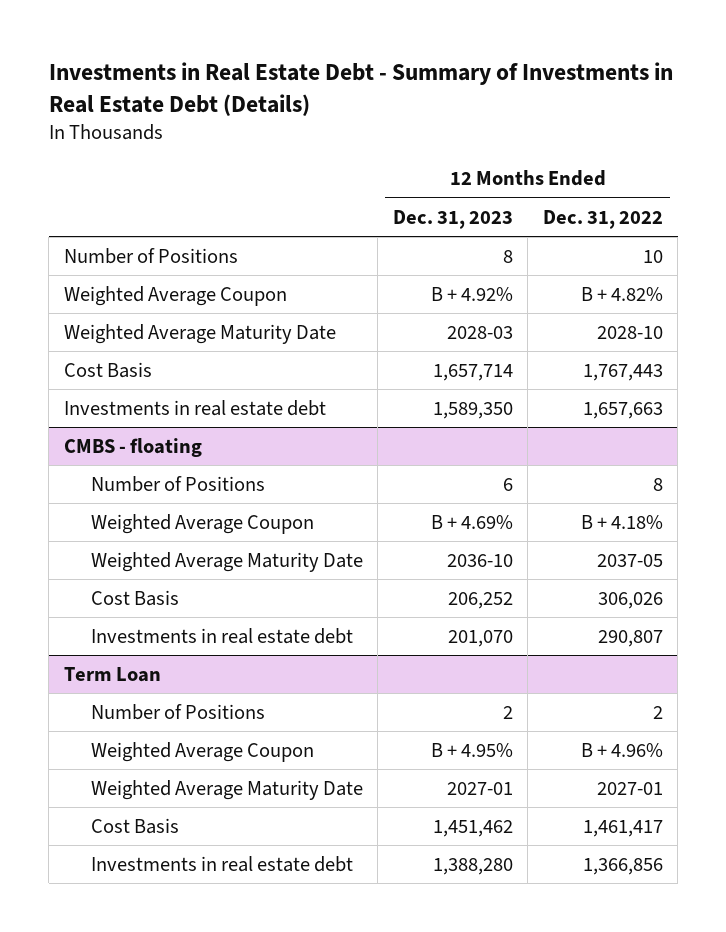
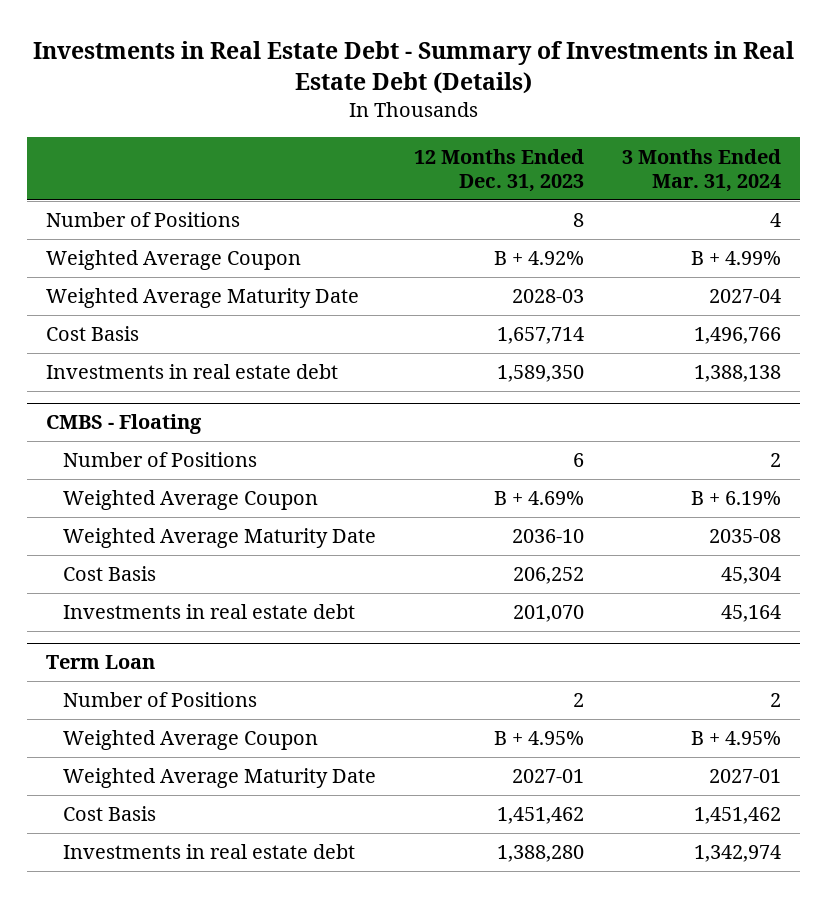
[542,209,663,229] Dec. 31, 2022 -> none
none -> [622,148,782,192] 3 Months Ended Mar. 31, 2024
[63,437,202,457] CMBS - floating -> [46,414,203,435] CMBS - Floating

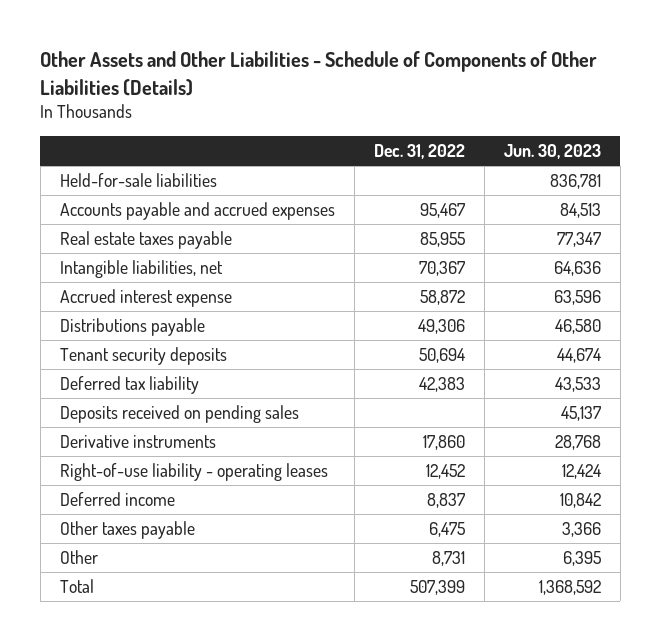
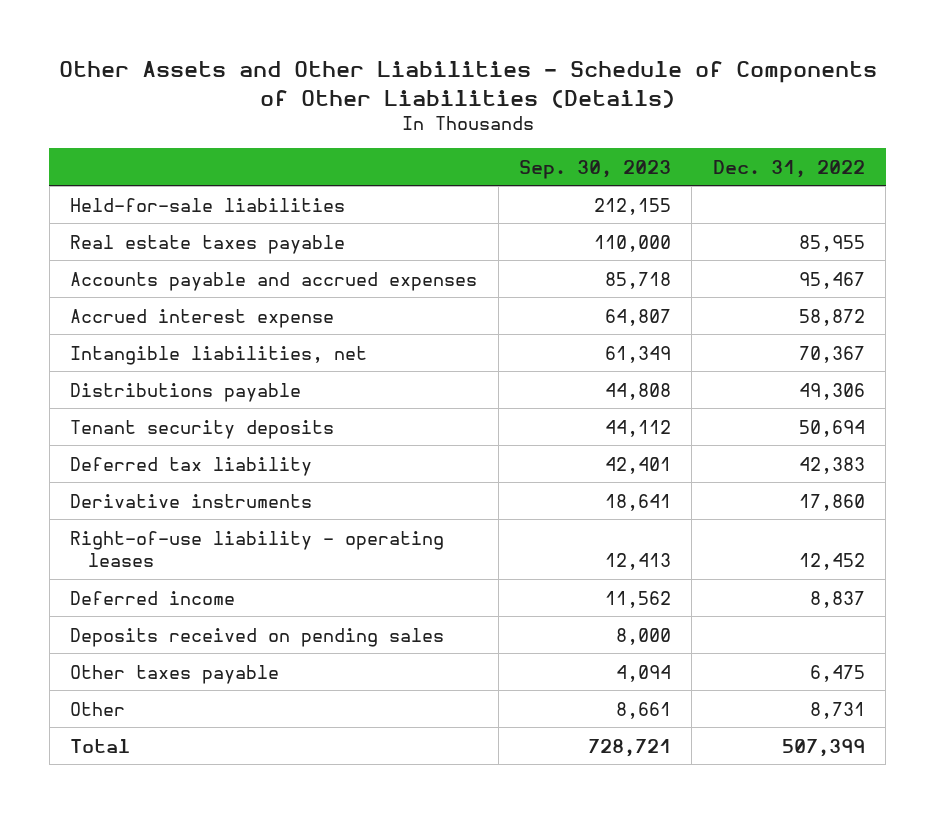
[503,144,601,160] Jun. 30, 2023 -> none
none -> [519,159,672,179] Sep. 30, 2023
[59,202,335,221] Accounts payable and accrued expenses -> [70,271,478,291] Accounts payable and accrued expenses
[59,260,223,279] Intangible liabilities, net -> [70,345,368,365] Intangible liabilities, net
[59,405,299,424] Deposits received on pending sales -> [70,627,445,647] Deposits received on pending sales

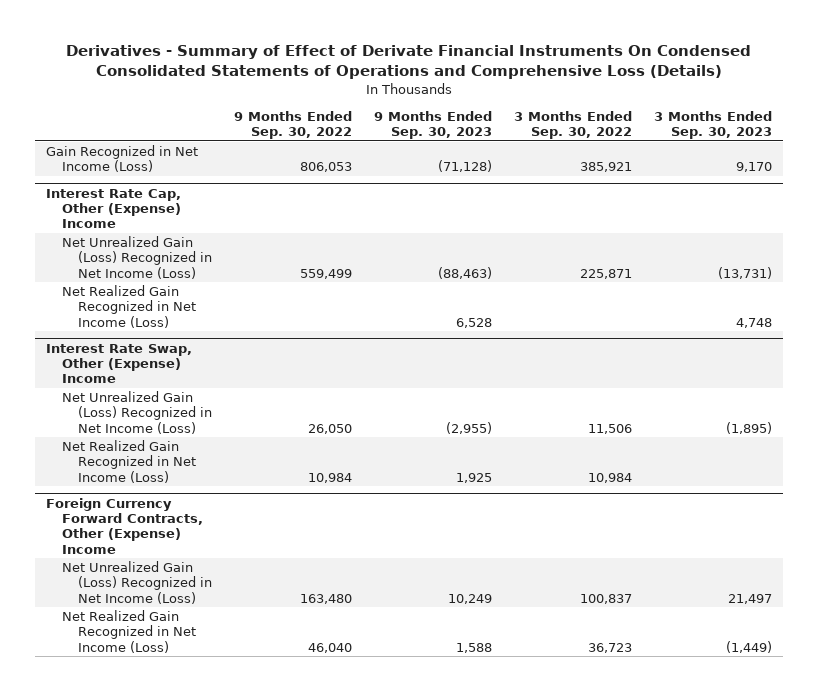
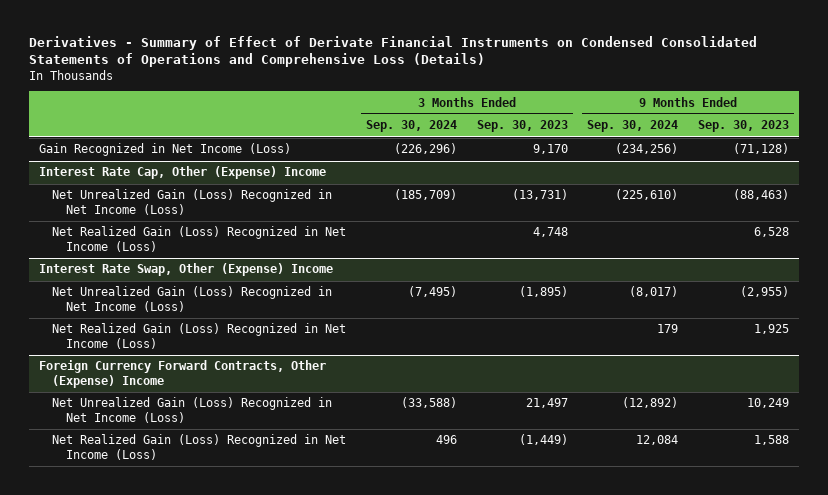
[66,44,752,79] Derivatives - Summary of Effect of Derivate Financial Instruments On Condensed Consolidated Statements of Operations and Comprehensive Loss (Details) -> [28,35,757,68] Derivatives - Summary of Effect of Derivate Financial Instruments on Condensed Consolidated Statements of Operations and Comprehensive Loss (Details)
[234,110,353,140] 9 Months Ended Sep. 30, 2022 -> none
[513,110,632,140] 3 Months Ended Sep. 30, 2022 -> none
none -> [365,120,457,133] Sep. 30, 2024
none -> [587,120,679,133] Sep. 30, 2024
[62,285,197,328] Net Realized Gain Recognized in Net Income (Loss) -> [52,226,347,252] Net Realized Gain (Loss) Recognized in Net Income (Loss)
[62,440,197,483] Net Realized Gain Recognized in Net Income (Loss) -> [52,323,347,349] Net Realized Gain (Loss) Recognized in Net Income (Loss)
[62,610,197,653] Net Realized Gain Recognized in Net Income (Loss) -> [52,434,347,460] Net Realized Gain (Loss) Recognized in Net Income (Loss)

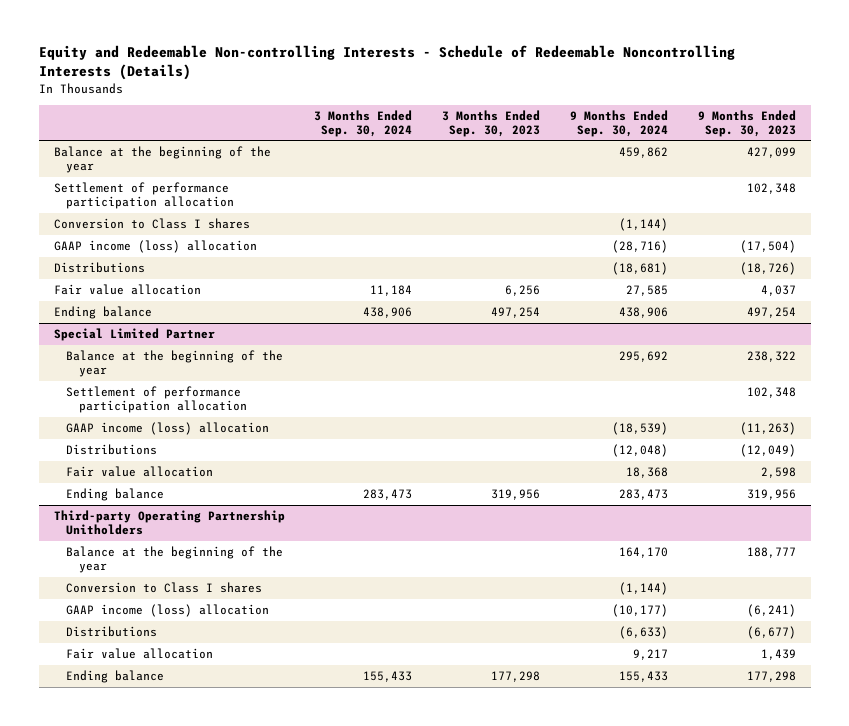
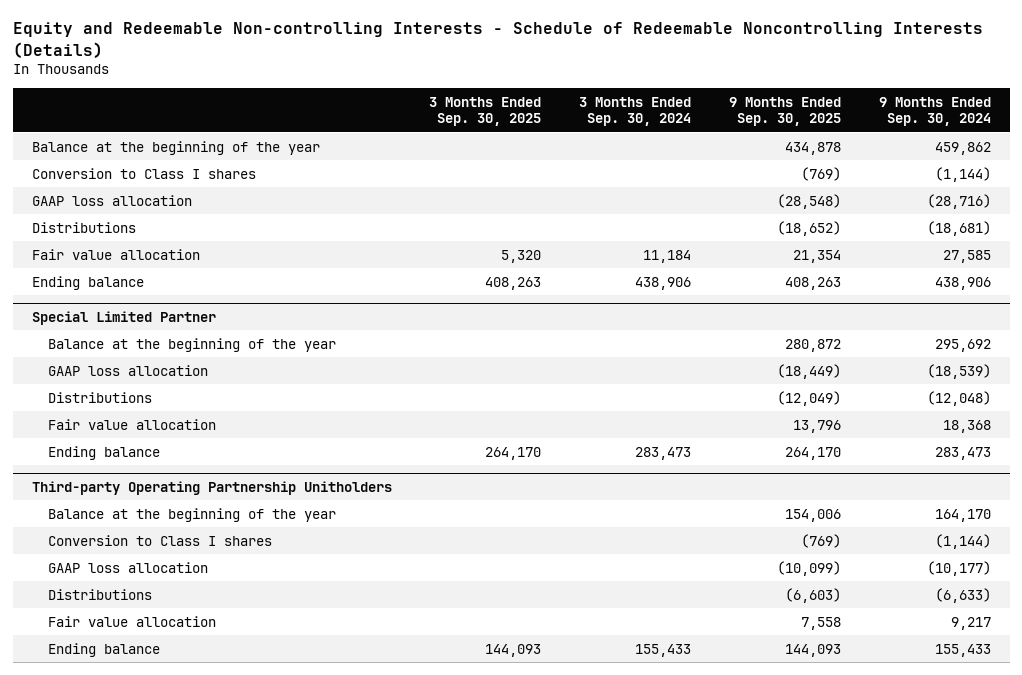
[442,109,541,137] 3 Months Ended Sep. 30, 2023 -> none
[697,109,796,137] 9 Months Ended Sep. 30, 2023 -> none
none -> [429,96,542,127] 3 Months Ended Sep. 30, 2025
none -> [728,96,841,127] 9 Months Ended Sep. 30, 2025
[53,182,235,209] Settlement of performance participation allocation -> none
[53,240,257,254] GAAP income (loss) allocation -> [31,194,192,206] GAAP loss allocation
[66,386,248,413] Settlement of performance participation allocation -> none
[66,422,270,436] GAAP income (loss) allocation -> [47,364,208,376] GAAP loss allocation
[66,604,270,618] GAAP income (loss) allocation -> [47,561,208,573] GAAP loss allocation

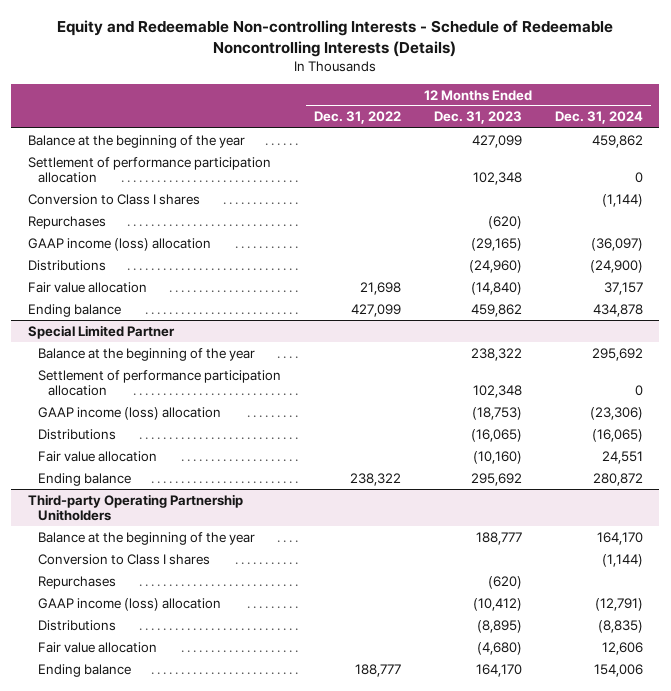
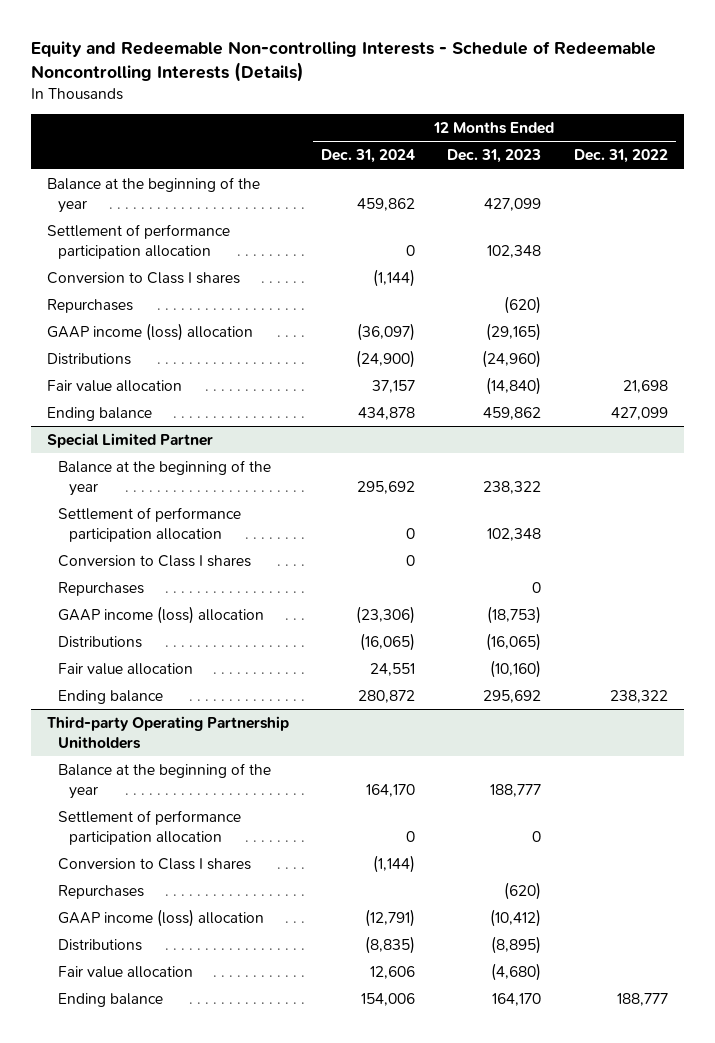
none -> [57,554,251,567] Conversion to Class I shares
none -> [57,581,144,596] Repurchases
none -> [57,809,241,845] Settlement of performance participation allocation

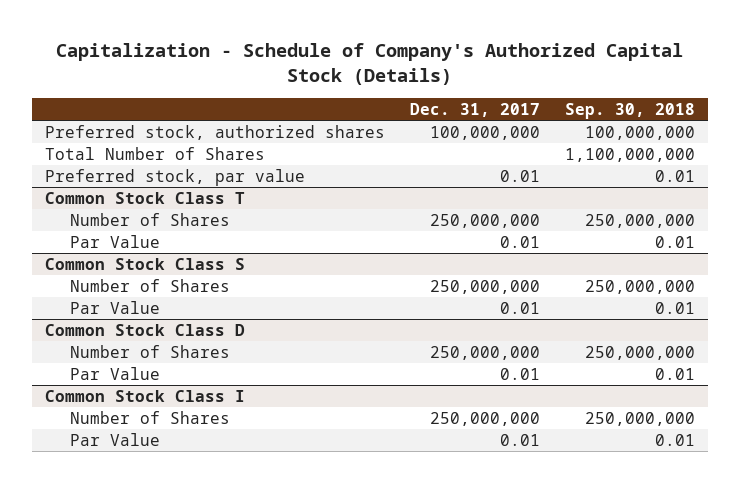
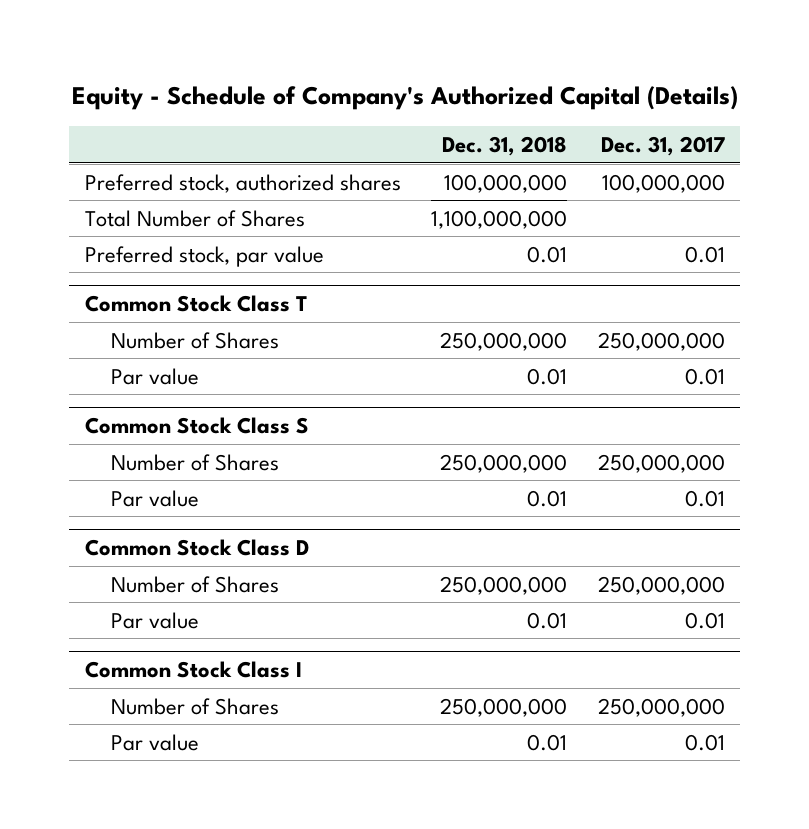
[55,43,683,85] Capitalization - Schedule of Company's Authorized Capital Stock (Details) -> [71,85,738,110] Equity - Schedule of Company's Authorized Capital (Details)
[565,102,696,119] Sep. 30, 2018 -> none
none -> [442,135,568,156] Dec. 31, 2018
[70,234,161,248] Par Value -> [110,367,199,385] Par value
[70,300,161,314] Par Value -> [110,489,199,507] Par value
[70,366,161,380] Par Value -> [110,611,199,629] Par value
[70,432,161,446] Par Value -> [110,733,199,751] Par value

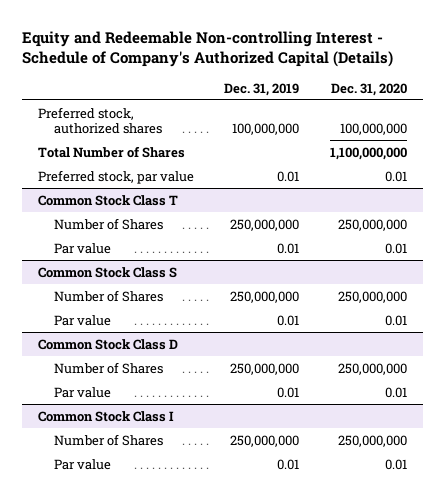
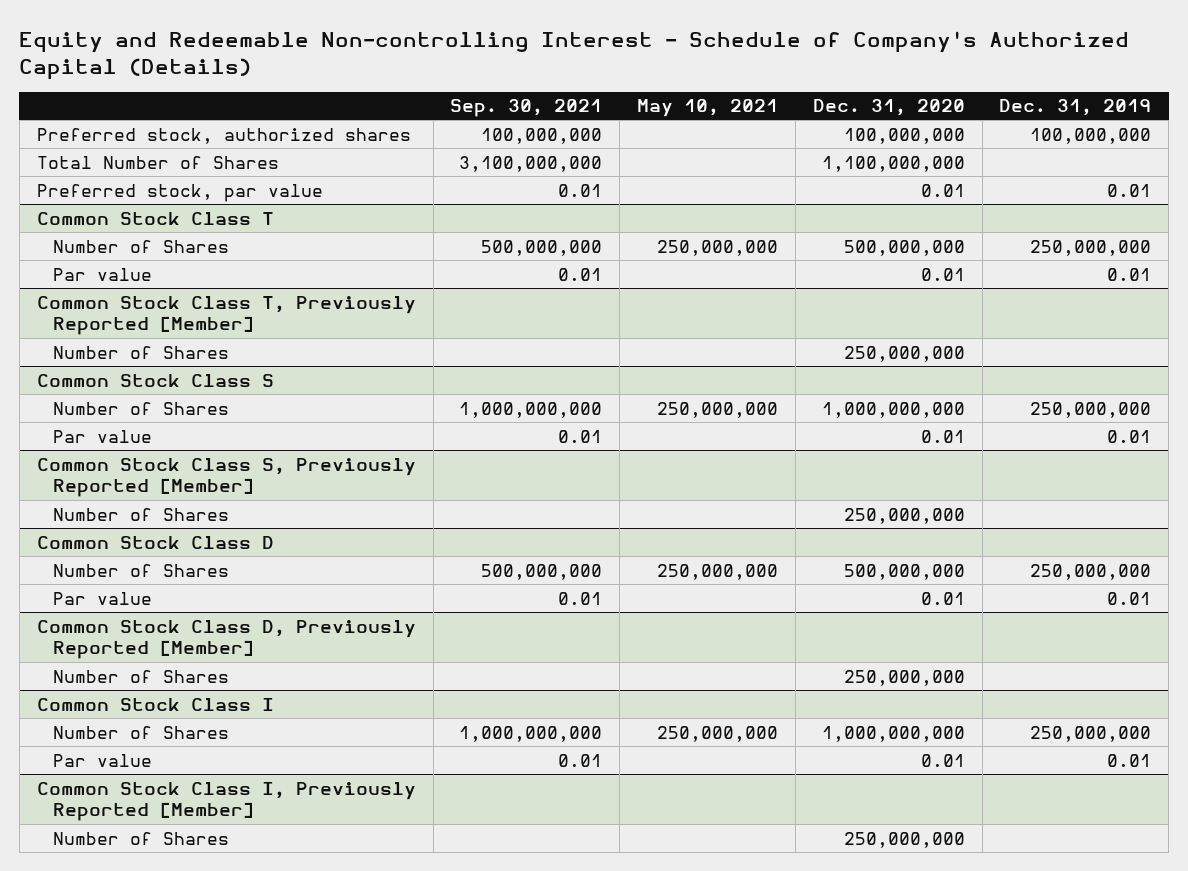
none -> [450,99,603,118] Sep. 30, 2021
none -> [637,99,779,118] May 10, 2021
[338,218,408,231] 250,000,000 -> [843,239,965,256] 500,000,000
none -> [36,295,416,336] Common Stock Class T, Previously Reported [Member]
none -> [52,345,229,359] Number of Shares
[338,290,408,303] 250,000,000 -> [821,401,965,418] 1,000,000,000
none -> [36,457,416,498] Common Stock Class S, Previously Reported [Member]
none -> [52,507,229,521] Number of Shares
[338,362,408,375] 250,000,000 -> [843,563,965,580] 500,000,000
none -> [36,619,416,660] Common Stock Class D, Previously Reported [Member]
none -> [52,669,229,683] Number of Shares
[338,434,408,447] 250,000,000 -> [821,725,965,742] 1,000,000,000
none -> [36,781,416,822] Common Stock Class I, Previously Reported [Member]
none -> [52,831,229,845] Number of Shares

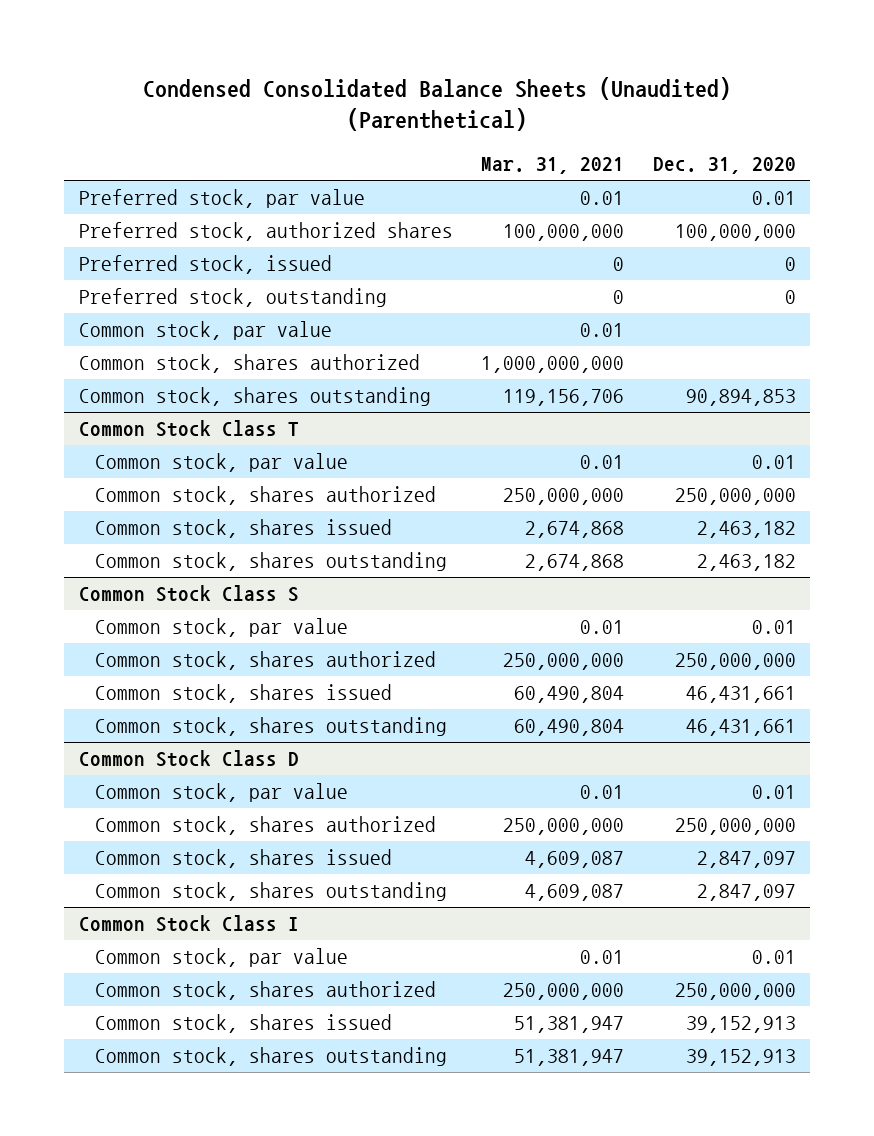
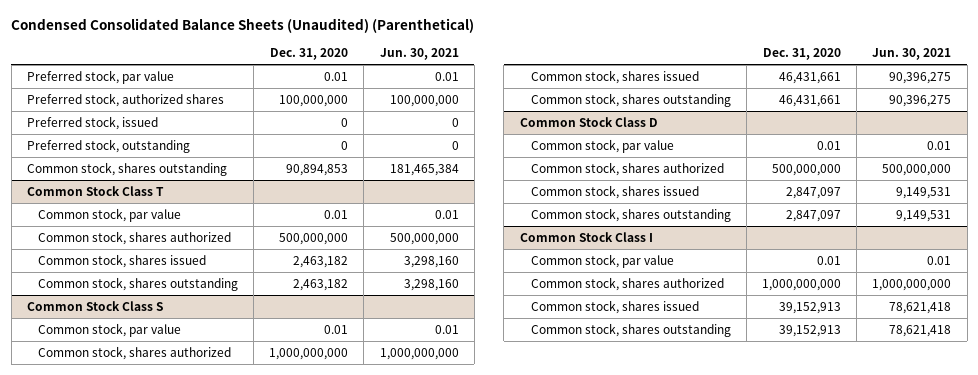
[481,157,625,175] Mar. 31, 2021 -> none
none -> [379,48,459,61] Jun. 30, 2021
[78,320,332,340] Common stock, par value -> none
[78,353,420,373] Common stock, shares authorized -> none
[674,487,796,505] 250,000,000 -> [279,232,349,245] 500,000,000
[674,652,796,670] 250,000,000 -> [269,347,349,360] 1,000,000,000
[674,817,796,835] 250,000,000 -> [772,163,842,176] 500,000,000
[674,982,796,1000] 250,000,000 -> [762,278,842,291] 1,000,000,000

